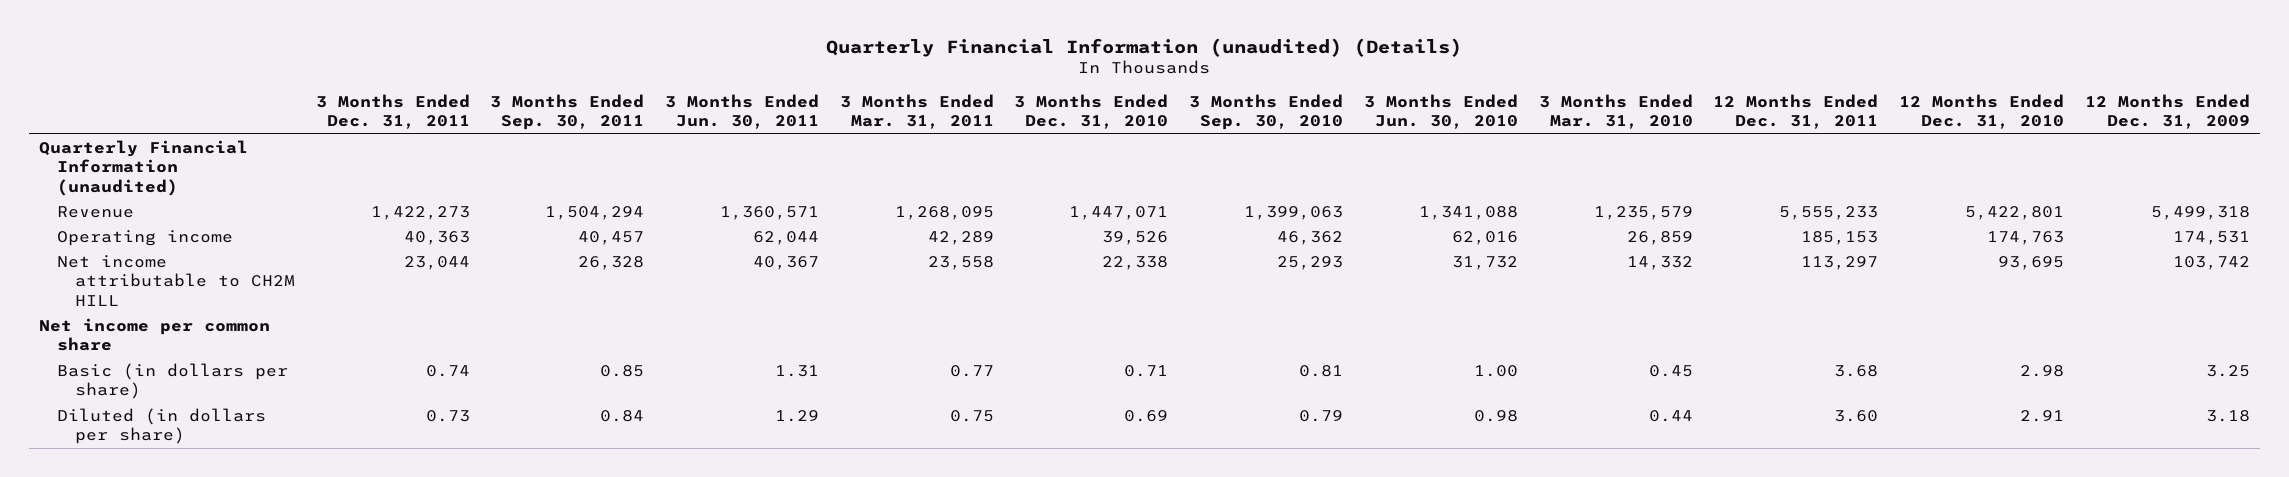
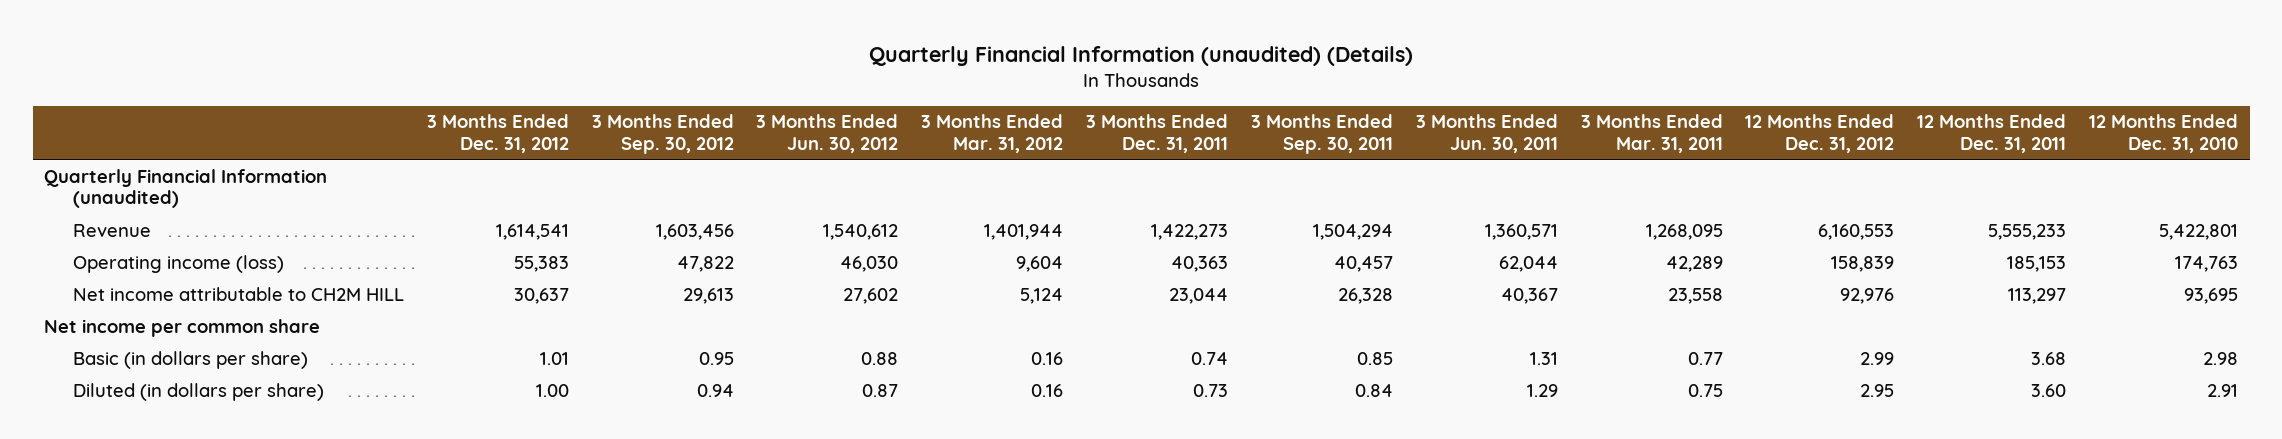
[1014,93,1169,130] 3 Months Ended Dec. 31, 2010 -> none
[1189,93,1344,131] 3 Months Ended Sep. 30, 2010 -> none
[1363,93,1518,130] 3 Months Ended Jun. 30, 2010 -> none
[1538,93,1693,130] 3 Months Ended Mar. 31, 2010 -> none
[2084,93,2250,130] 12 Months Ended Dec. 31, 2009 -> none
none -> [426,114,569,154] 3 Months Ended Dec. 31, 2012
none -> [591,114,734,155] 3 Months Ended Sep. 30, 2012
none -> [756,114,899,154] 3 Months Ended Jun. 30, 2012
none -> [921,114,1064,154] 3 Months Ended Mar. 31, 2012
none -> [1745,114,1895,154] 12 Months Ended Dec. 31, 2012
[56,230,233,247] Operating income -> [72,254,284,273] Operating income (loss)

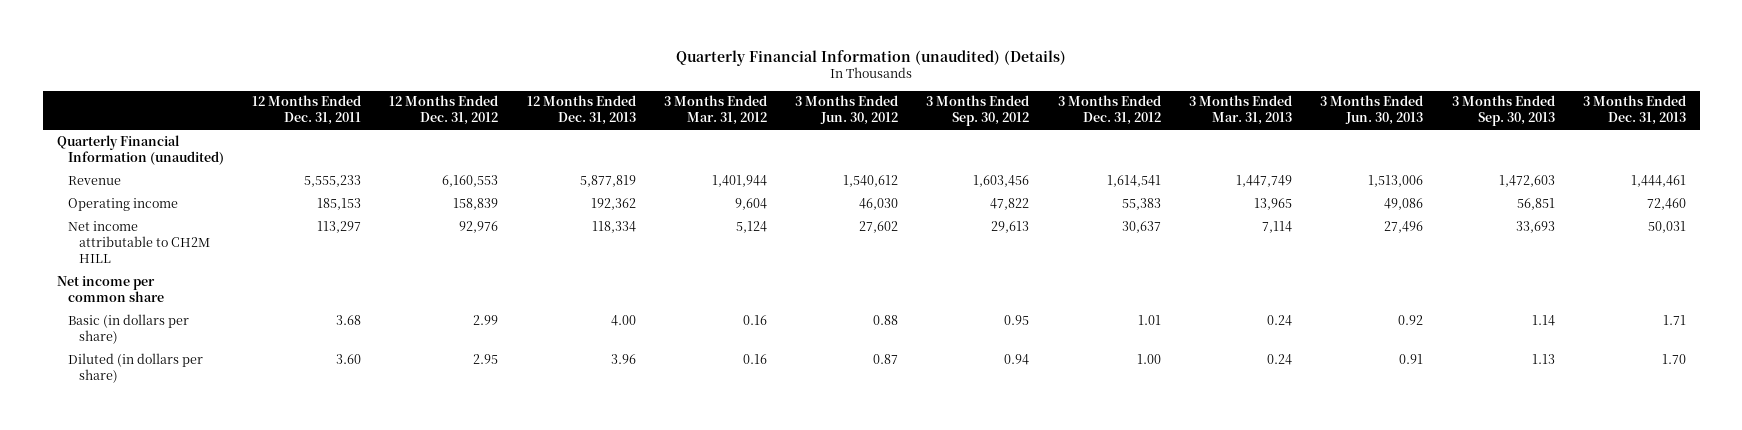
[1086,114,1229,154] 3 Months Ended Dec. 31, 2011 -> none
[1250,114,1393,155] 3 Months Ended Sep. 30, 2011 -> none
[1415,114,1558,154] 3 Months Ended Jun. 30, 2011 -> none
[1580,114,1723,154] 3 Months Ended Mar. 31, 2011 -> none
[2089,114,2239,154] 12 Months Ended Dec. 31, 2010 -> none
none -> [526,95,636,126] 12 Months Ended Dec. 31, 2013
none -> [1188,95,1292,126] 3 Months Ended Mar. 31, 2013
none -> [1320,95,1424,126] 3 Months Ended Jun. 30, 2013
none -> [1451,95,1555,127] 3 Months Ended Sep. 30, 2013
none -> [1582,95,1686,126] 3 Months Ended Dec. 31, 2013
[72,254,284,273] Operating income (loss) -> [67,197,178,211] Operating income

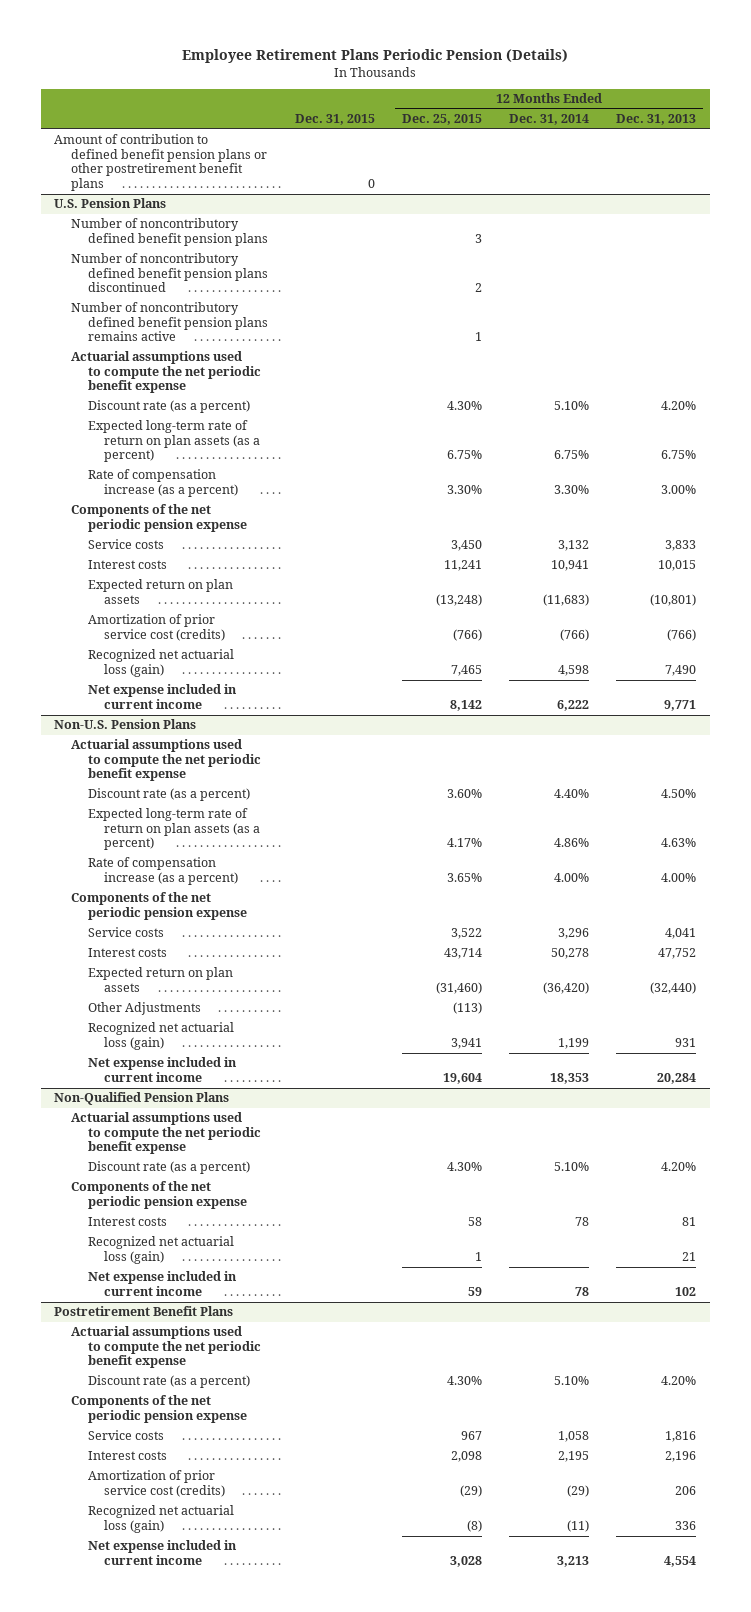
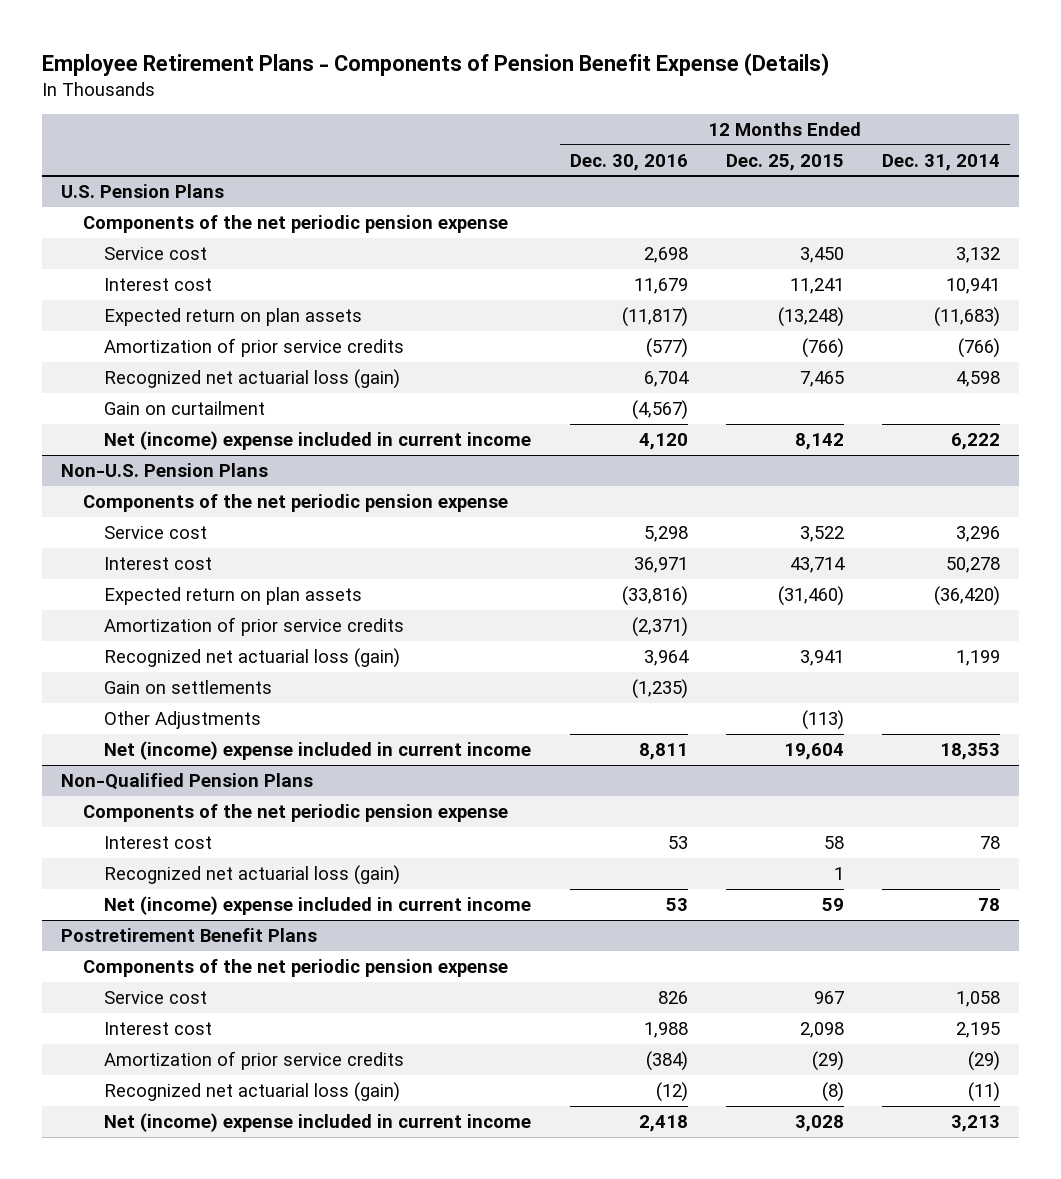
[182,48,569,63] Employee Retirement Plans Periodic Pension (Details) -> [41,52,829,76] Employee Retirement Plans - Components of Pension Benefit Expense (Details)
[294,114,375,126] Dec. 31, 2015 -> none
[616,114,697,126] Dec. 31, 2013 -> none
none -> [569,153,688,171] Dec. 30, 2016
[54,134,267,192] Amount of contribution to defined benefit pension plans or other postretirement benefit plans -> none
[70,218,268,246] Number of noncontributory defined benefit pension plans -> none
[70,253,268,293] Number of noncontributory defined benefit pension plans discontinued -> none
[70,302,268,342] Number of noncontributory defined benefit pension plans remains active -> none
[70,351,261,394] Actuarial assumptions used to compute the net periodic benefit expense -> none
[87,400,250,414] Discount rate (as a percent) -> none
[87,420,261,463] Expected long-term rate of return on plan assets (as a percent) -> none
[87,469,239,497] Rate of compensation increase (as a percent) -> none
[87,539,164,550] Service costs -> [104,246,208,260] Service cost
[87,560,167,570] Interest costs -> [104,277,213,291] Interest cost
[87,614,226,641] Amortization of prior service cost (credits) -> [104,337,405,357] Amortization of prior service credits
none -> [104,400,266,415] Gain on curtailment
[87,684,237,709] Net expense included in current income -> [104,430,532,450] Net (income) expense included in current income
[70,739,261,782] Actuarial assumptions used to compute the net periodic benefit expense -> none
[87,788,250,802] Discount rate (as a percent) -> none
[87,808,261,851] Expected long-term rate of return on plan assets (as a percent) -> none
[87,857,239,885] Rate of compensation increase (as a percent) -> none
[87,927,164,938] Service costs -> [104,525,208,539] Service cost
[87,948,167,958] Interest costs -> [104,556,213,570] Interest cost
none -> [104,616,405,636] Amortization of prior service credits
none -> [104,679,273,694] Gain on settlements
[87,1002,201,1016] Other Adjustments -> [104,710,262,729] Other Adjustments
[87,1057,237,1082] Net expense included in current income -> [104,740,532,760] Net (income) expense included in current income
[70,1112,261,1155] Actuarial assumptions used to compute the net periodic benefit expense -> none
[87,1161,250,1175] Discount rate (as a percent) -> none
[87,1217,167,1227] Interest costs -> [104,835,213,849] Interest cost
[87,1271,237,1296] Net expense included in current income -> [104,895,532,915] Net (income) expense included in current income
[70,1326,261,1369] Actuarial assumptions used to compute the net periodic benefit expense -> none
[87,1375,250,1389] Discount rate (as a percent) -> none
[87,1430,164,1441] Service costs -> [104,990,208,1004] Service cost
[87,1451,167,1461] Interest costs -> [104,1021,213,1035] Interest cost
[87,1470,226,1497] Amortization of prior service cost (credits) -> [104,1050,405,1070] Amortization of prior service credits
[87,1540,237,1565] Net expense included in current income -> [104,1112,532,1132] Net (income) expense included in current income

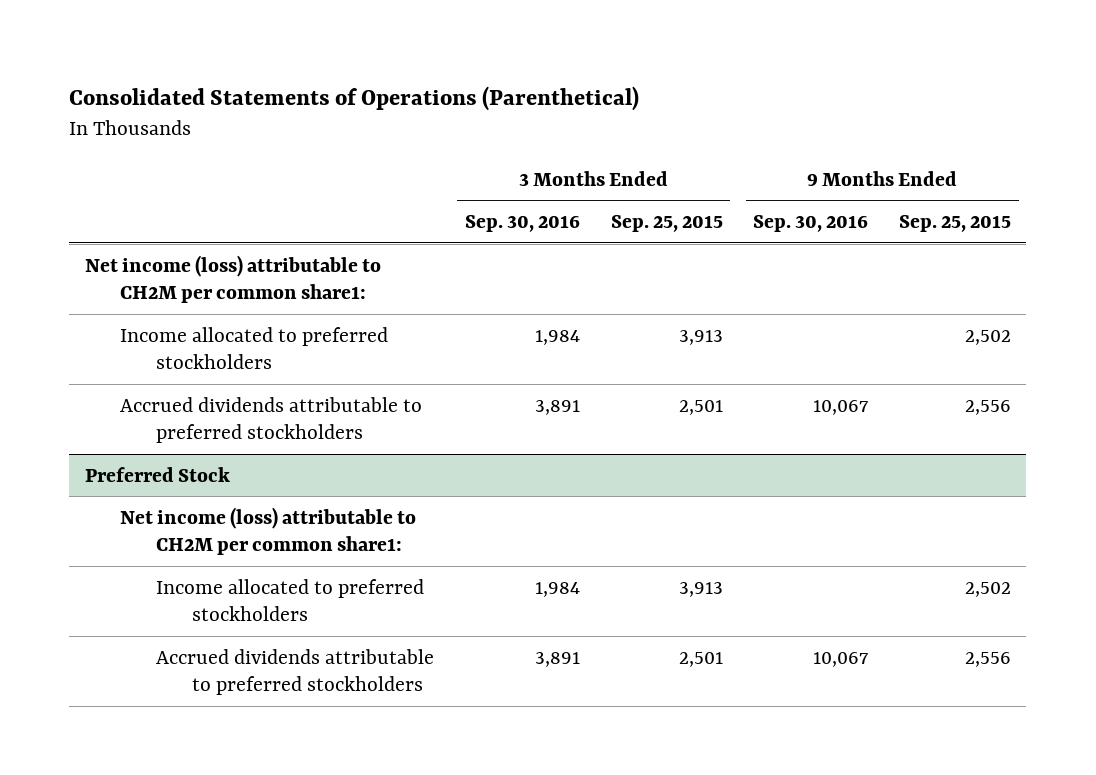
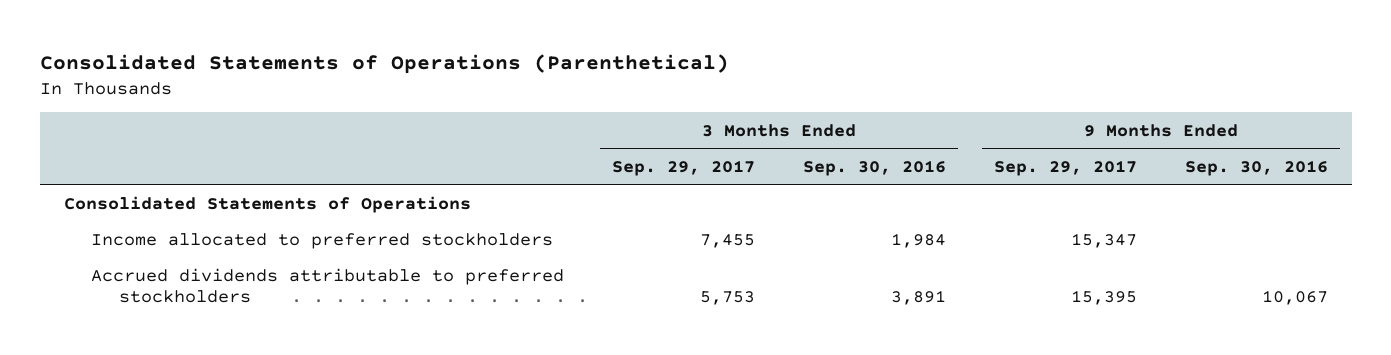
[610,215,723,233] Sep. 25, 2015 -> none
[899,215,1012,233] Sep. 25, 2015 -> none
none -> [612,159,756,176] Sep. 29, 2017
none -> [993,159,1137,176] Sep. 29, 2017
[84,254,381,304] Net income (loss) attributable to CH2M per common share1: -> none
[120,326,389,370] Income allocated to preferred stockholders -> none
[120,396,423,444] Accrued dividends attributable to preferred stockholders -> none
[84,466,230,482] Preferred Stock -> none
[120,506,417,556] Net income (loss) attributable to CH2M per common share1: -> none
none -> [63,195,471,213] Consolidated Statements of Operations

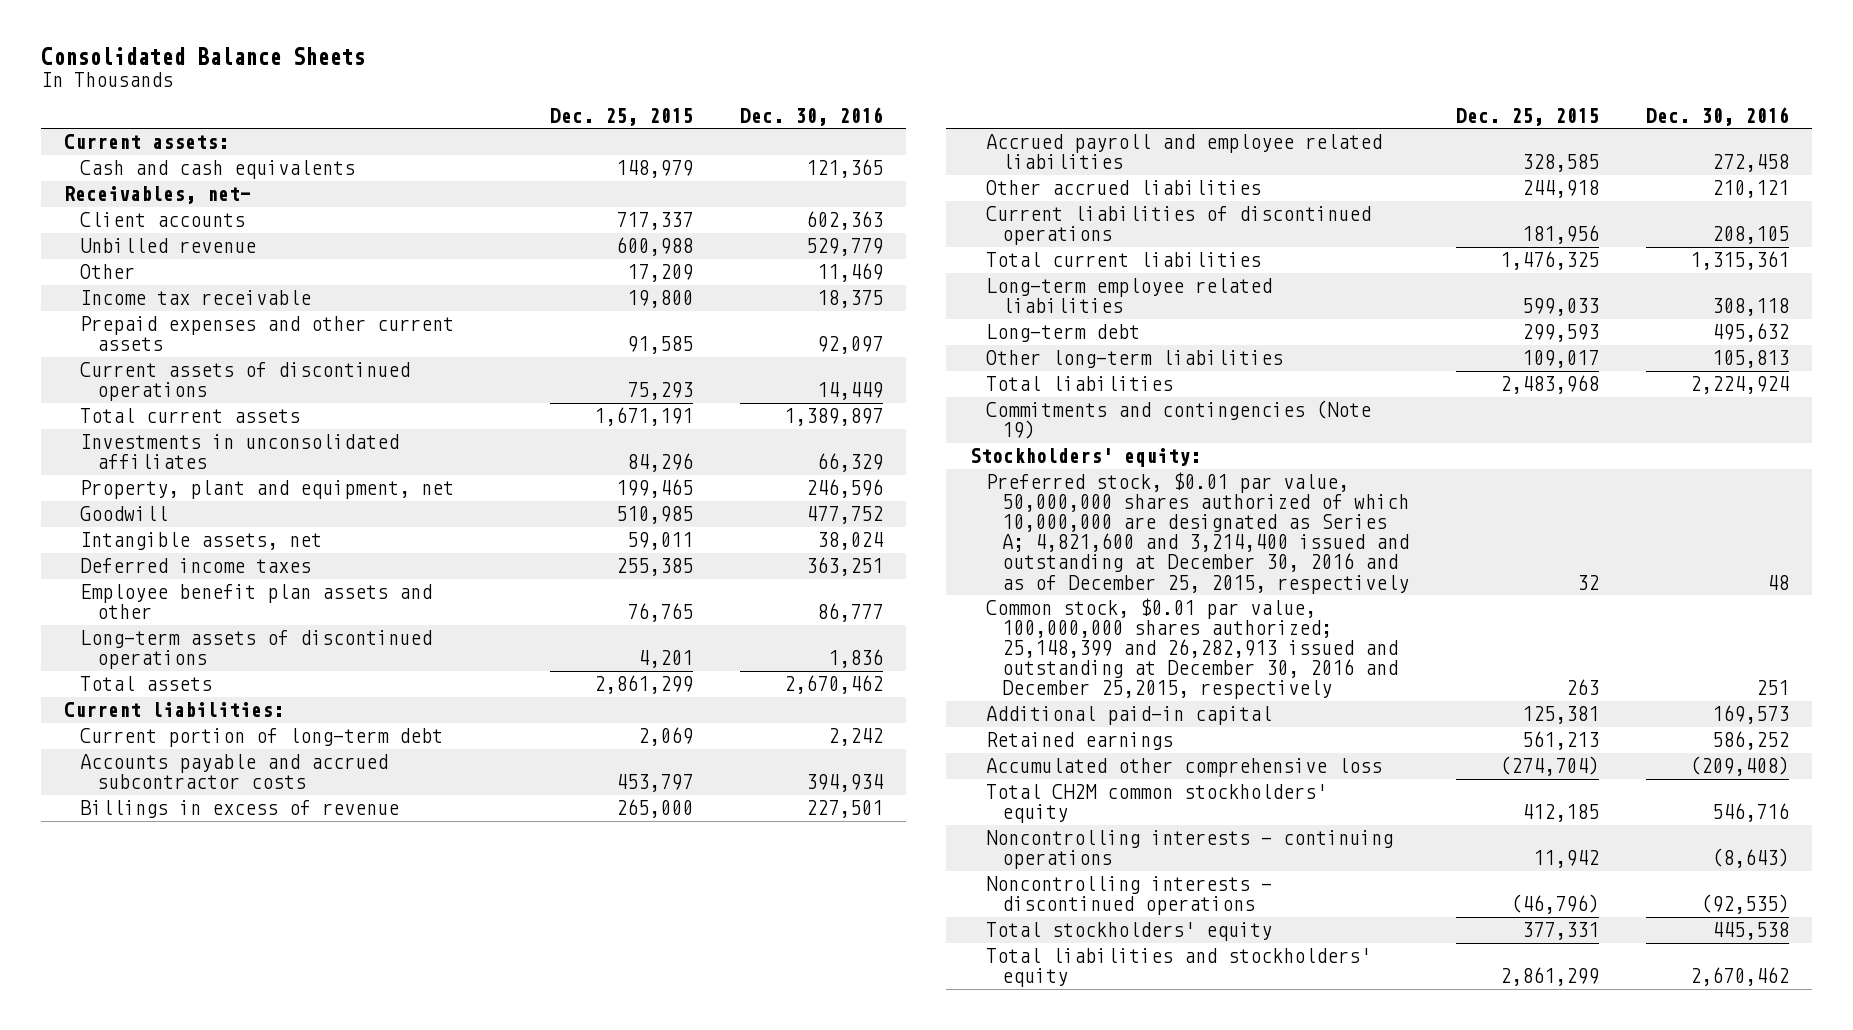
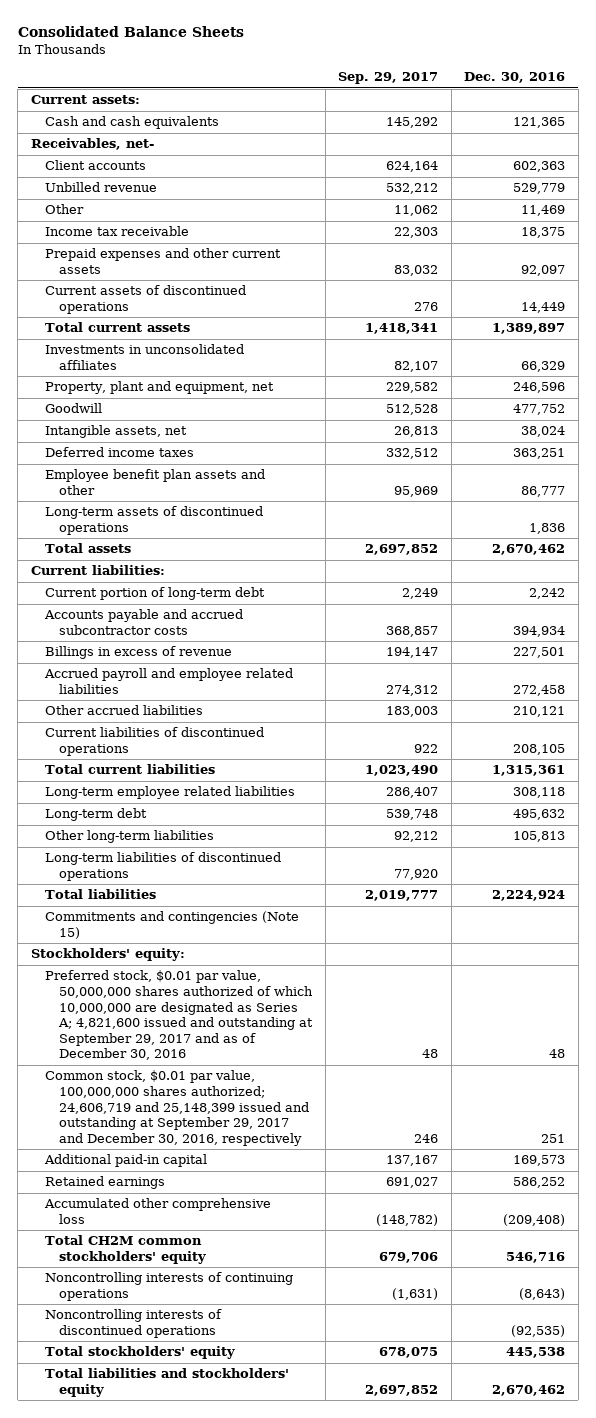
[550,107,694,126] Dec. 25, 2015 -> none
none -> [338,72,439,85] Sep. 29, 2017
none -> [45,852,282,881] Long-term liabilities of discontinued operations
[985,400,1371,440] Commitments and contingencies (Note 19) -> [45,911,300,939] Commitments and contingencies (Note 15)
[985,472,1410,594] Preferred stock, $0.01 par value, 50,000,000 shares authorized of which 10,000,000 are designated as Series A; 4,821,600 and 3,214,400 issued and outstanding at December 30, 2016 and as of December 25, 2015, respectively -> [45,970,314,1061] Preferred stock, $0.01 par value, 50,000,000 shares authorized of which 10,000,000 are designated as Series A; 4,821,600 issued and outstanding at September 29, 2017 and as of December 30, 2016
[985,598,1399,700] Common stock, $0.01 par value, 100,000,000 shares authorized; 25,148,399 and 26,282,913 issued and outstanding at December 30, 2016 and December 25,2015, respectively -> [45,1070,310,1146] Common stock, $0.01 par value, 100,000,000 shares authorized; 24,606,719 and 25,148,399 issued and outstanding at September 29, 2017 and December 30, 2016, respectively
[985,830,1393,870] Noncontrolling interests - continuing operations -> [45,1272,294,1301] Noncontrolling interests of continuing operations
[985,876,1272,916] Noncontrolling interests - discontinued operations -> [45,1309,223,1338] Noncontrolling interests of discontinued operations

